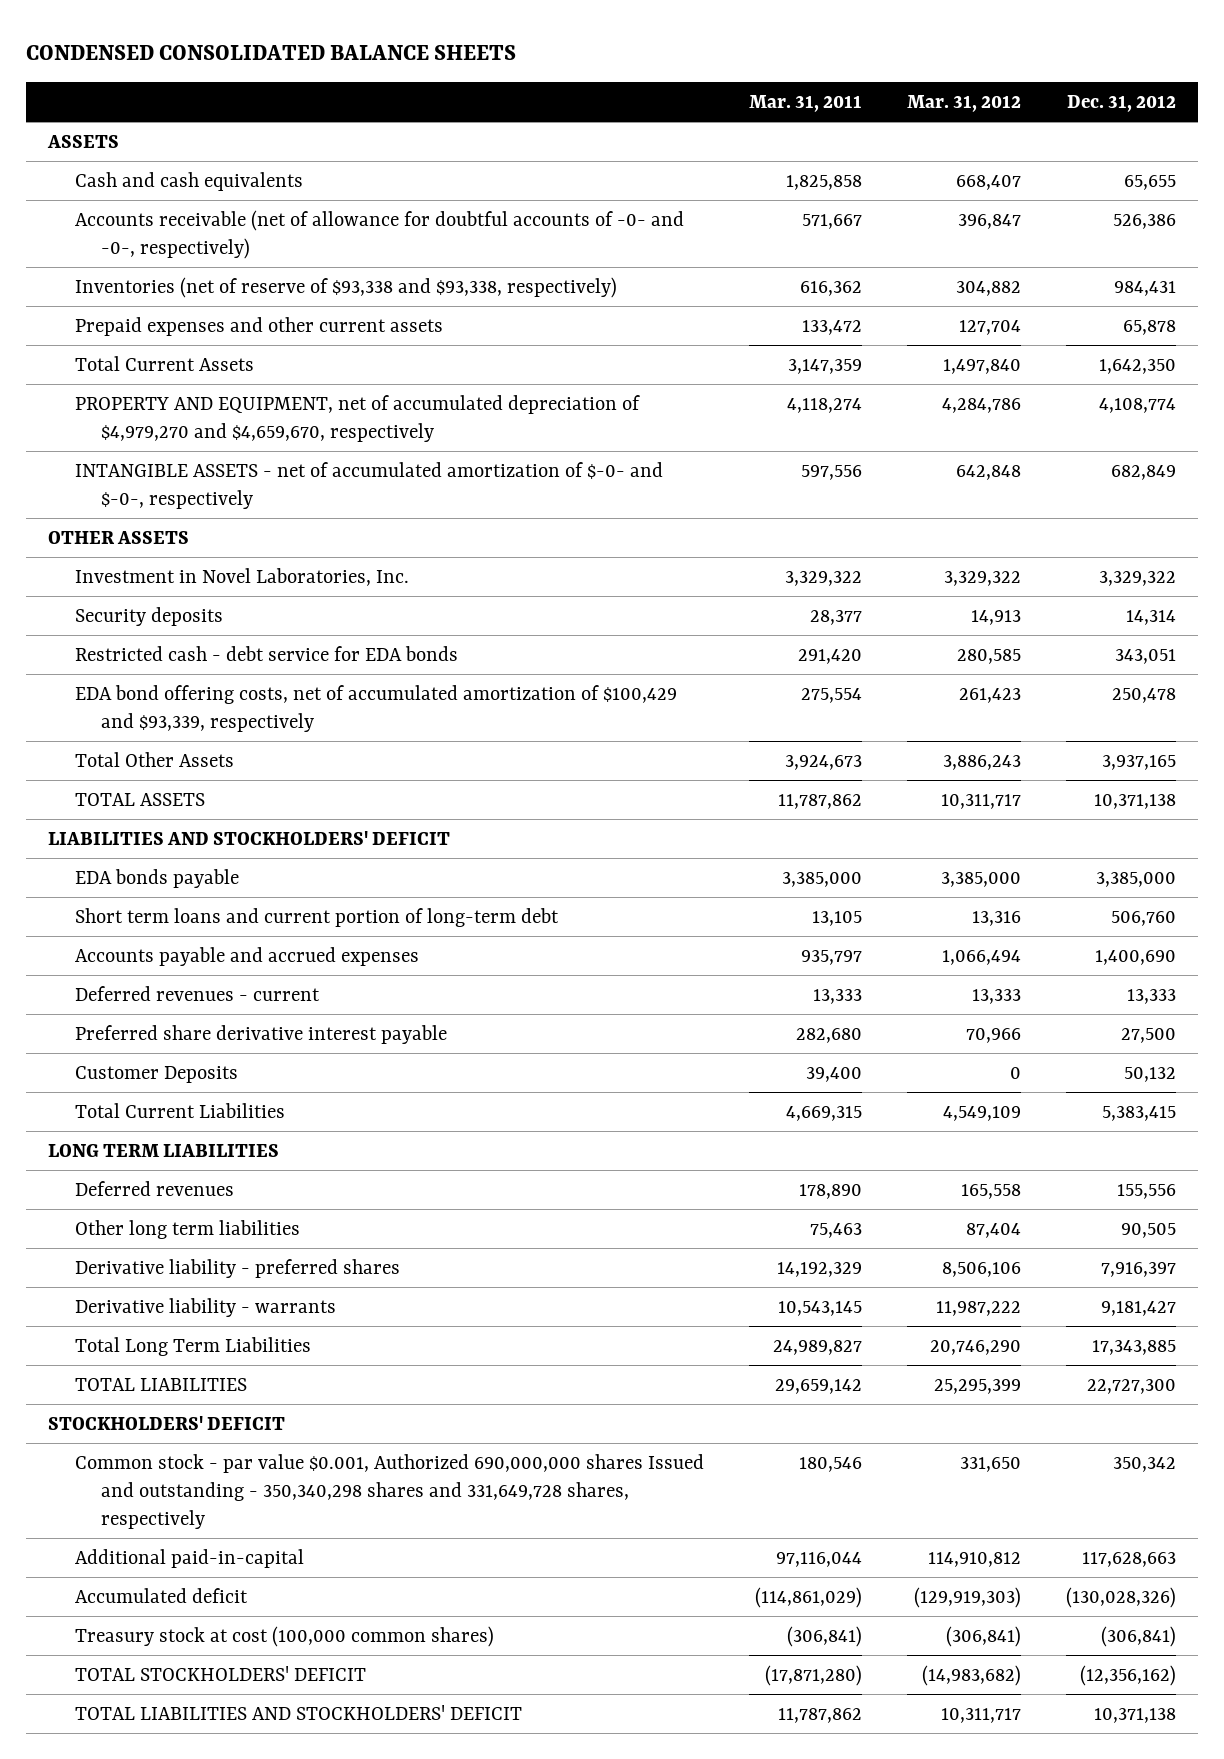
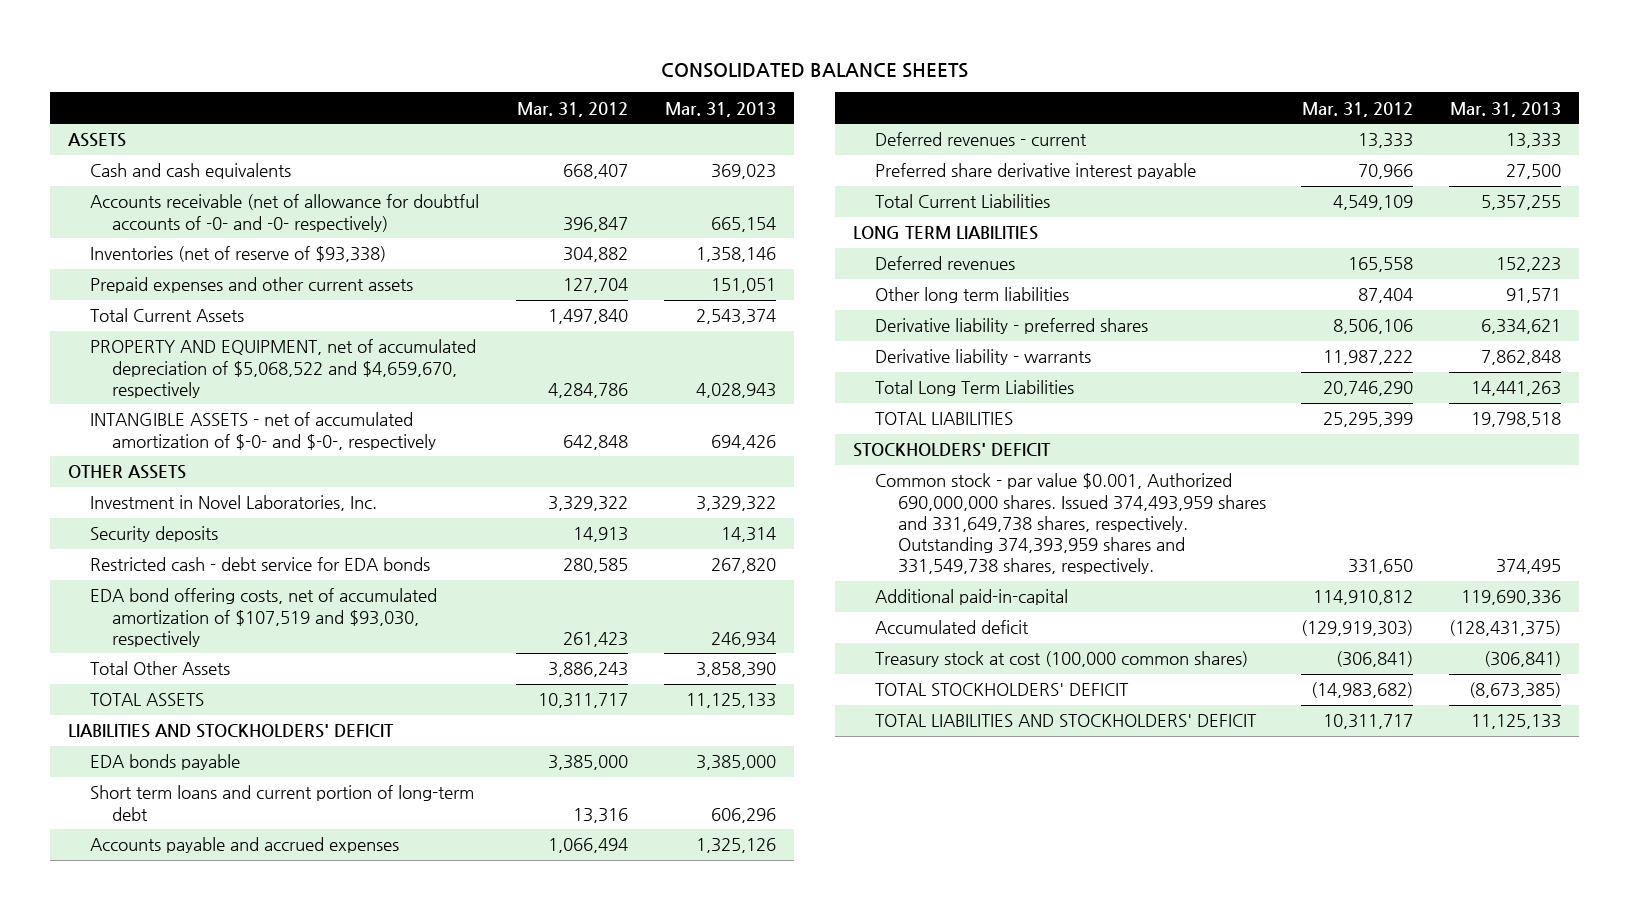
[25,44,516,60] CONDENSED CONSOLIDATED BALANCE SHEETS -> [661,62,969,78] CONSOLIDATED BALANCE SHEETS
[748,94,862,112] Mar. 31, 2011 -> none
[1066,94,1176,112] Dec. 31, 2012 -> none
none -> [664,101,776,117] Mar. 31, 2013
[74,209,684,259] Accounts receivable (net of allowance for doubtful accounts of -0- and -0-, respectively) -> [89,194,479,232] Accounts receivable (net of allowance for doubtful accounts of -0- and -0- respectively)
[74,276,617,298] Inventories (net of reserve of $93,338 and $93,338, respectively) -> [89,246,386,263] Inventories (net of reserve of $93,338)
[74,394,640,442] PROPERTY AND EQUIPMENT, net of accumulated depreciation of $4,979,270 and $4,659,670, respectively -> [89,339,476,398] PROPERTY AND EQUIPMENT, net of accumulated depreciation of $5,068,522 and $4,659,670, respectively
[74,684,677,732] EDA bond offering costs, net of accumulated amortization of $100,429 and $93,339, respectively -> [89,588,437,647] EDA bond offering costs, net of accumulated amortization of $107,519 and $93,030, respectively
[74,1065,238,1083] Customer Deposits -> none
[74,1453,704,1529] Common stock - par value $0.001, Authorized 690,000,000 shares Issued and outstanding - 350,340,298 shares and 331,649,728 shares, respectively -> [875,473,1266,575] Common stock - par value $0.001, Authorized 690,000,000 shares. Issued 374,493,959 shares and 331,649,738 shares, respectively. Outstanding 374,393,959 shares and 331,549,738 shares, respectively.

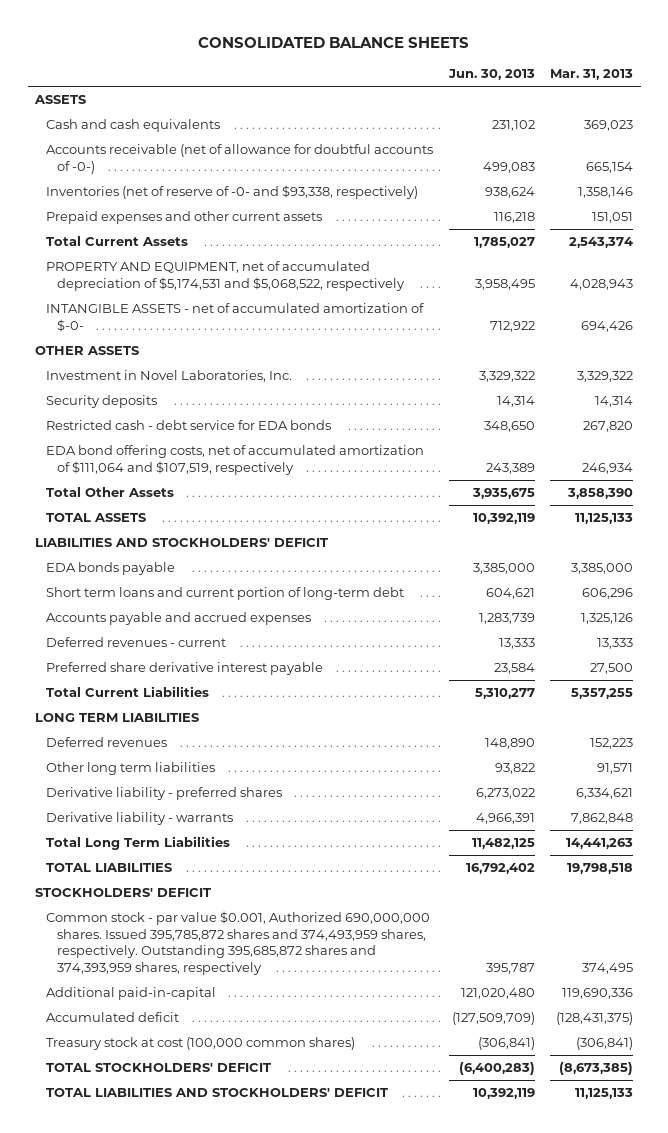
[516,101,628,117] Mar. 31, 2012 -> none
none -> [447,69,535,81] Jun. 30, 2013
[89,194,479,232] Accounts receivable (net of allowance for doubtful accounts of -0- and -0- respectively) -> [46,144,434,174] Accounts receivable (net of allowance for doubtful accounts of -0-)
[89,246,386,263] Inventories (net of reserve of $93,338) -> [46,185,419,200] Inventories (net of reserve of -0- and $93,338, respectively)
[89,339,476,398] PROPERTY AND EQUIPMENT, net of accumulated depreciation of $5,068,522 and $4,659,670, respectively -> [46,261,405,291] PROPERTY AND EQUIPMENT, net of accumulated depreciation of $5,174,531 and $5,068,522, respectively
[89,412,437,450] INTANGIBLE ASSETS - net of accumulated amortization of $-0- and $-0-, respectively -> [46,303,425,332] INTANGIBLE ASSETS - net of accumulated amortization of $-0-
[89,588,437,647] EDA bond offering costs, net of accumulated amortization of $107,519 and $93,030, respectively -> [46,445,425,475] EDA bond offering costs, net of accumulated amortization of $111,064 and $107,519, respectively
[875,473,1266,575] Common stock - par value $0.001, Authorized 690,000,000 shares. Issued 374,493,959 shares and 331,649,738 shares, respectively. Outstanding 374,393,959 shares and 331,549,738 shares, respectively. -> [46,911,431,975] Common stock - par value $0.001, Authorized 690,000,000 shares. Issued 395,785,872 shares and 374,493,959 shares, respectively. Outstanding 395,685,872 shares and 374,393,959 shares, respectively

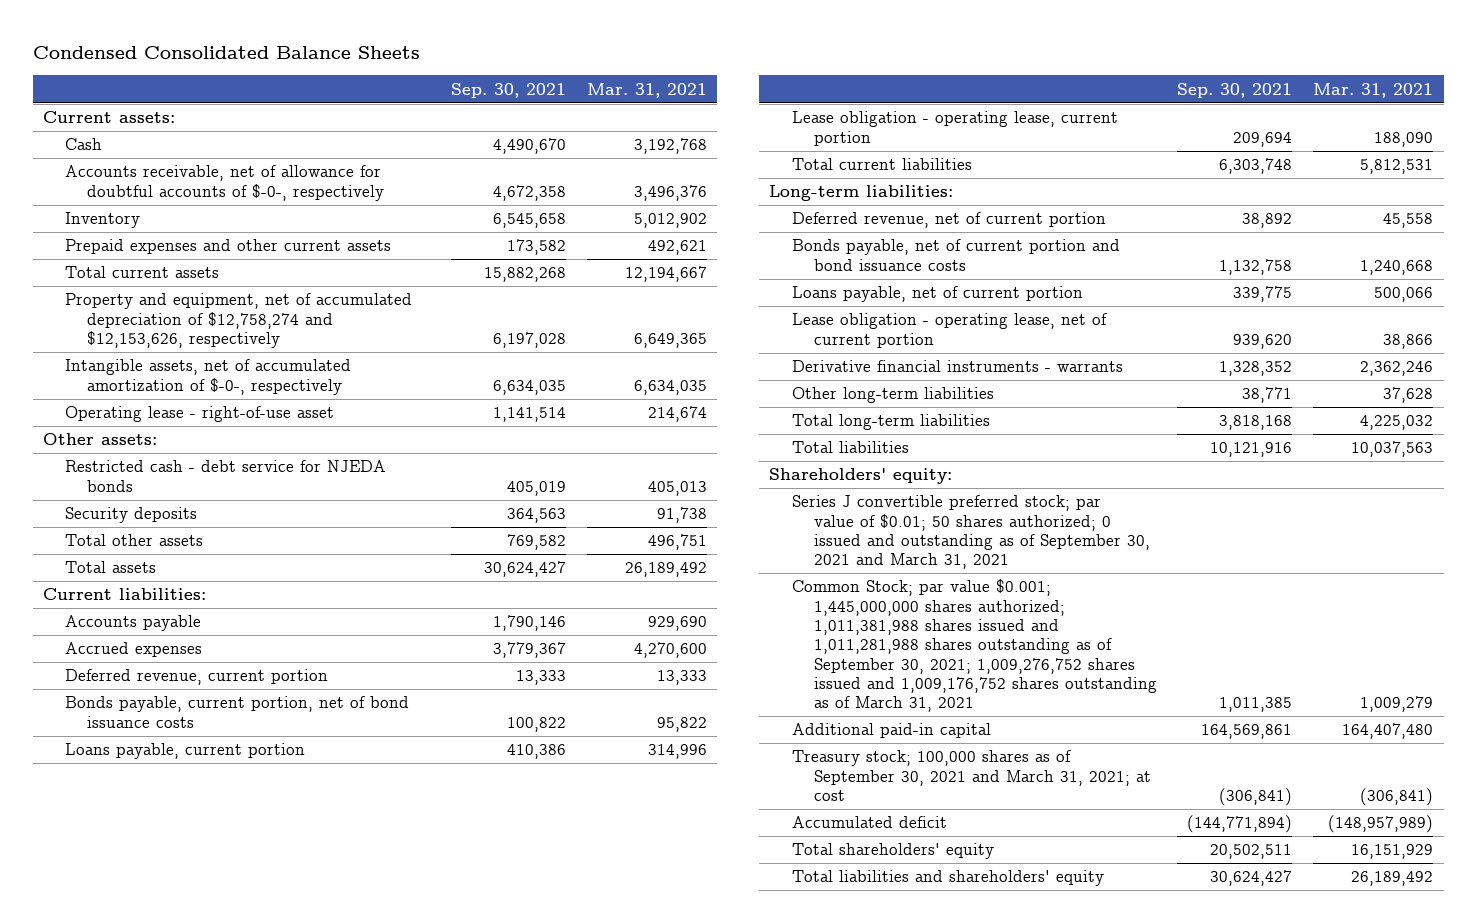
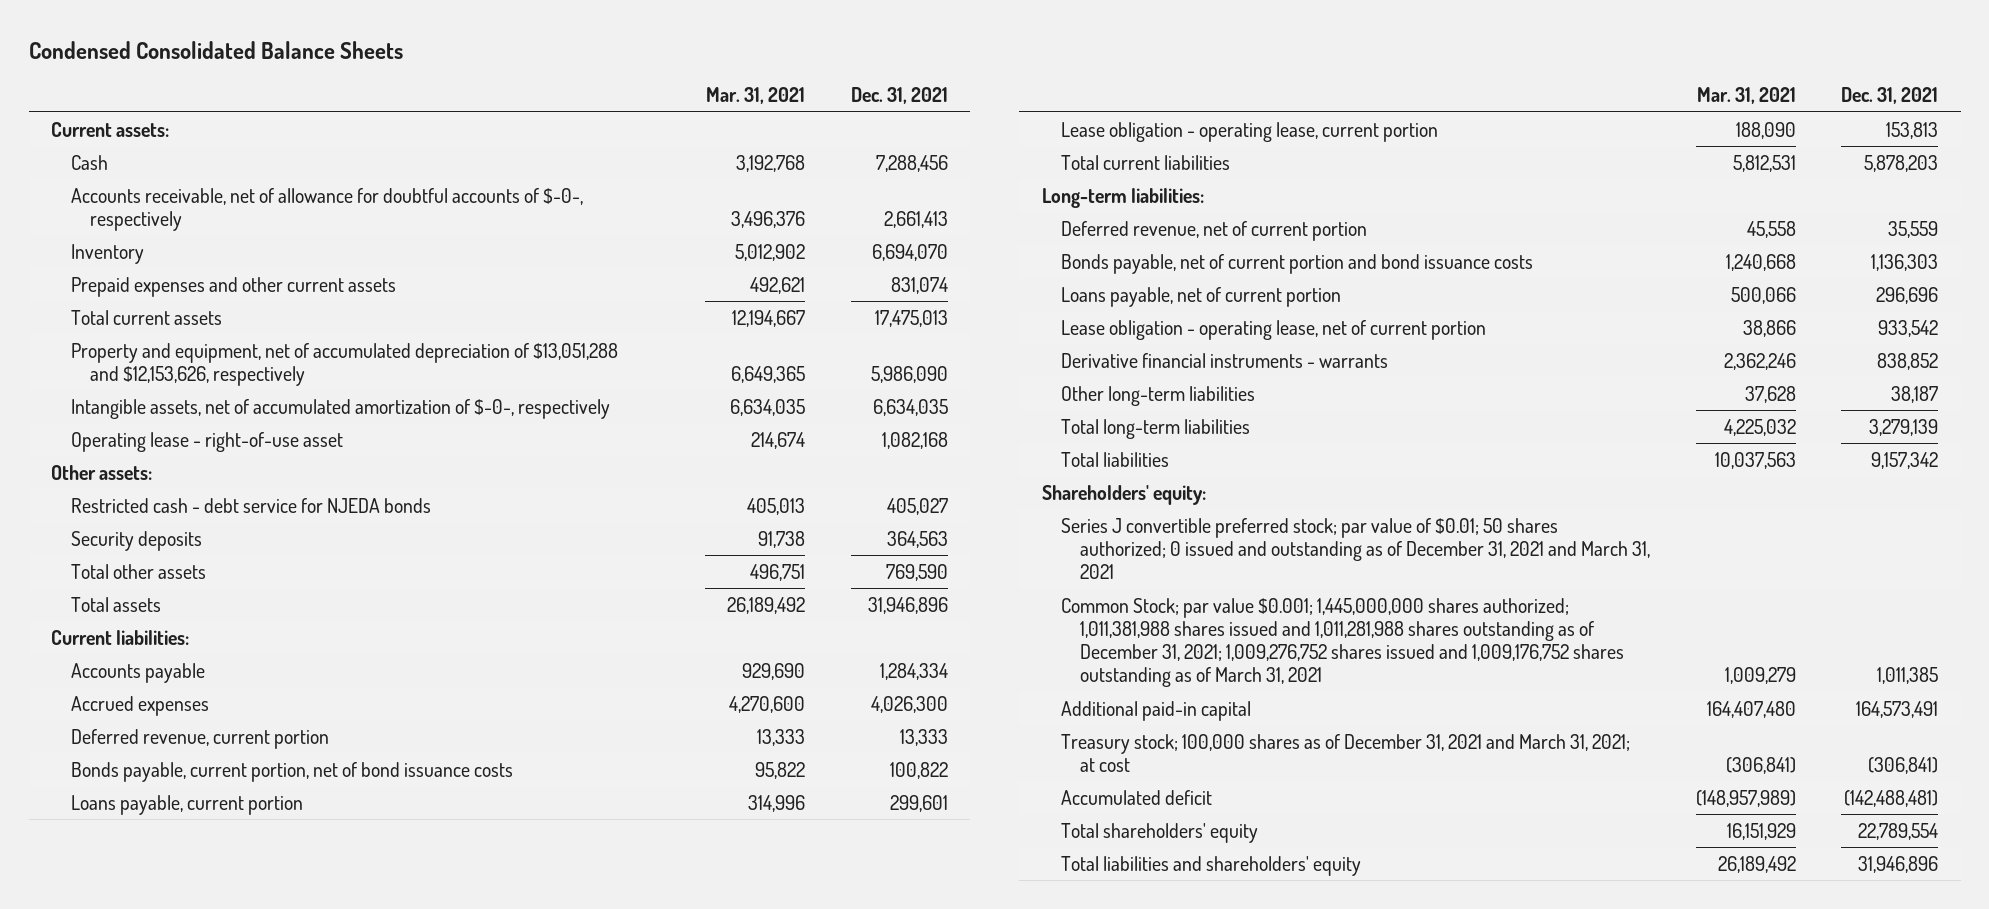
[451,82,567,98] Sep. 30, 2021 -> none
none -> [850,87,948,105] Dec. 31, 2021
[65,293,413,349] Property and equipment, net of accumulated depreciation of $12,758,274 and $12,153,626, respectively -> [70,342,618,386] Property and equipment, net of accumulated depreciation of $13,051,288 and $12,153,626, respectively
[791,495,1150,570] Series J convertible preferred stock; par value of $0.01; 50 shares authorized; 0 issued and outstanding as of September 30, 2021 and March 31, 2021 -> [1061,517,1651,579] Series J convertible preferred stock; par value of $0.01; 50 shares authorized; 0 issued and outstanding as of December 31, 2021 and March 31, 2021
[791,579,1157,713] Common Stock; par value $0.001; 1,445,000,000 shares authorized; 1,011,381,988 shares issued and 1,011,281,988 shares outstanding as of September 30, 2021; 1,009,276,752 shares issued and 1,009,176,752 shares outstanding as of March 31, 2021 -> [1061,597,1625,688] Common Stock; par value $0.001; 1,445,000,000 shares authorized; 1,011,381,988 shares issued and 1,011,281,988 shares outstanding as of December 31, 2021; 1,009,276,752 shares issued and 1,009,176,752 shares outstanding as of March 31, 2021
[791,750,1151,802] Treasury stock; 100,000 shares as of September 30, 2021 and March 31, 2021; at cost -> [1061,733,1631,772] Treasury stock; 100,000 shares as of December 31, 2021 and March 31, 2021; at cost

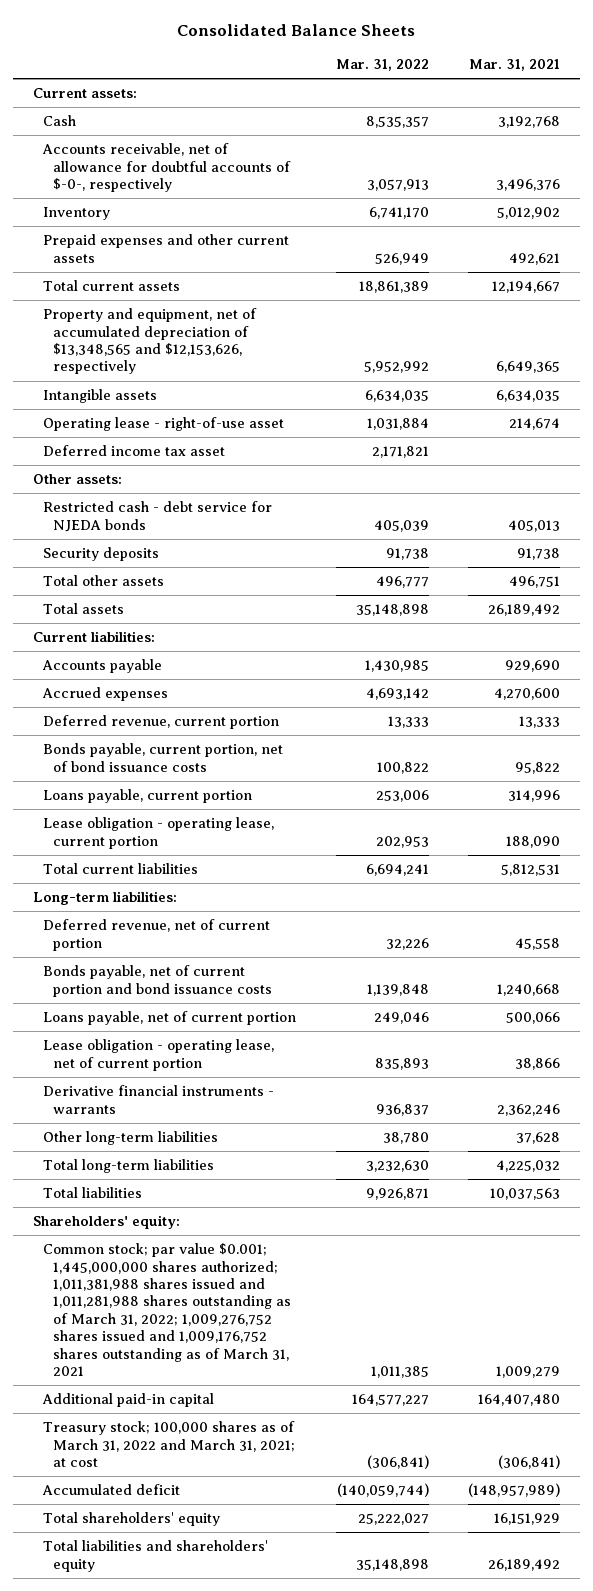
[28,40,403,59] Condensed Consolidated Balance Sheets -> [177,23,416,36] Consolidated Balance Sheets
[850,87,948,105] Dec. 31, 2021 -> none
none -> [335,59,429,72] Mar. 31, 2022
[70,342,618,386] Property and equipment, net of accumulated depreciation of $13,051,288 and $12,153,626, respectively -> [43,308,258,375] Property and equipment, net of accumulated depreciation of $13,348,565 and $12,153,626, respectively
[70,398,610,419] Intangible assets, net of accumulated amortization of $-0-, respectively -> [43,389,158,404] Intangible assets
none -> [43,445,226,457] Deferred income tax asset
[1061,517,1651,579] Series J convertible preferred stock; par value of $0.01; 50 shares authorized; 0 issued and outstanding as of December 31, 2021 and March 31, 2021 -> none
[1061,597,1625,688] Common Stock; par value $0.001; 1,445,000,000 shares authorized; 1,011,381,988 shares issued and 1,011,281,988 shares outstanding as of December 31, 2021; 1,009,276,752 shares issued and 1,009,176,752 shares outstanding as of March 31, 2021 -> [43,1243,292,1377] Common stock; par value $0.001; 1,445,000,000 shares authorized; 1,011,381,988 shares issued and 1,011,281,988 shares outstanding as of March 31, 2022; 1,009,276,752 shares issued and 1,009,176,752 shares outstanding as of March 31, 2021
[1061,733,1631,772] Treasury stock; 100,000 shares as of December 31, 2021 and March 31, 2021; at cost -> [43,1421,296,1468] Treasury stock; 100,000 shares as of March 31, 2022 and March 31, 2021; at cost

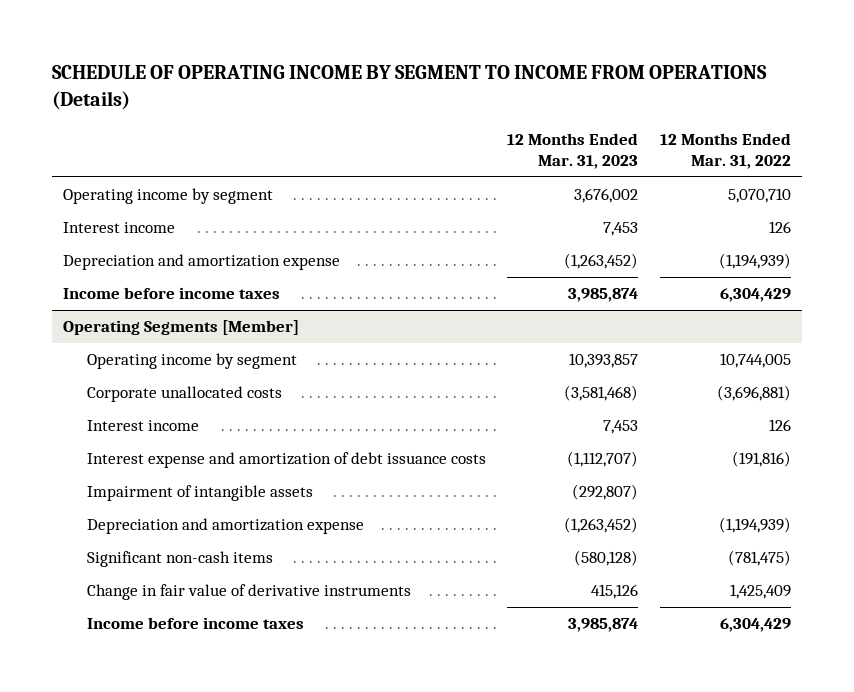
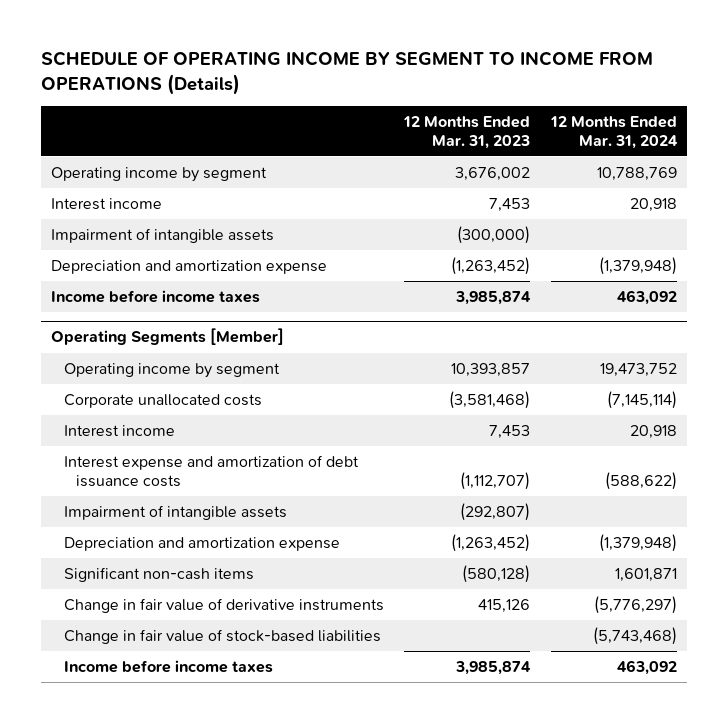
[659,133,791,169] 12 Months Ended Mar. 31, 2022 -> none
none -> [550,115,679,149] 12 Months Ended Mar. 31, 2024
none -> [51,228,275,244] Impairment of intangible assets
none -> [63,629,381,645] Change in fair value of stock-based liabilities

